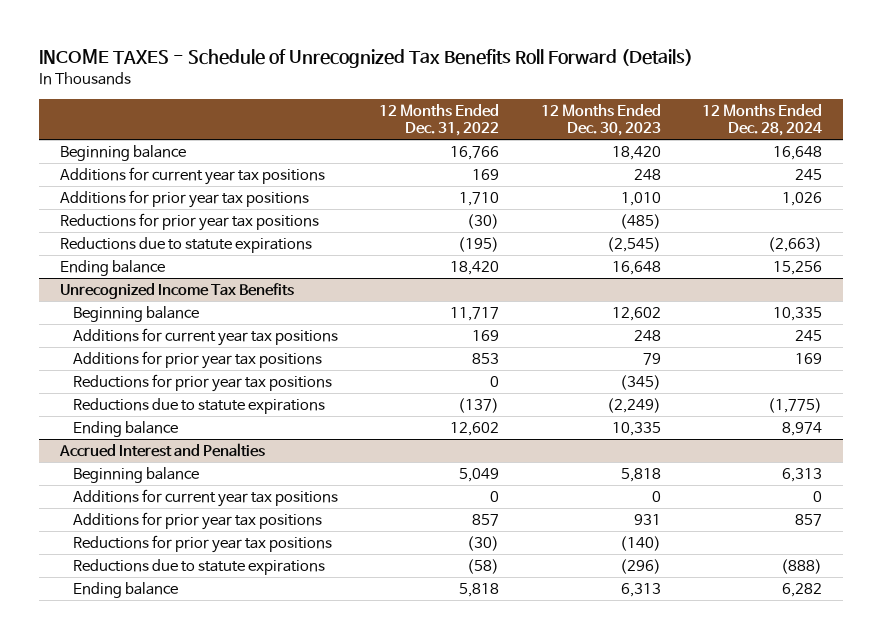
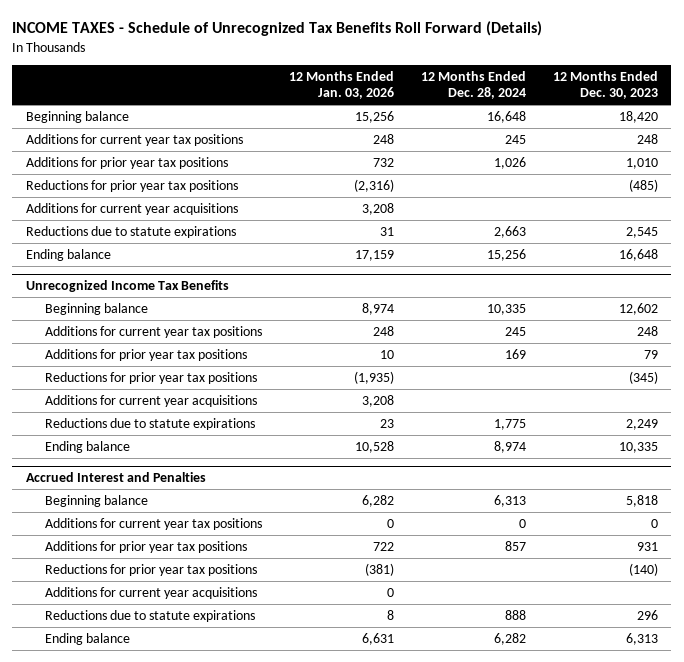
[379,103,500,137] 12 Months Ended Dec. 31, 2022 -> none
none -> [288,71,394,100] 12 Months Ended Jan. 03, 2026
none -> [25,202,238,215] Additions for current year acquisitions
[606,236,661,252] (2,545) -> [625,226,658,238] 2,545
[768,236,823,252] (2,663) -> [493,225,526,238] 2,663
none -> [44,394,257,407] Additions for current year acquisitions
[606,397,661,413] (2,249) -> [625,418,658,430] 2,249
[768,397,823,413] (1,775) -> [493,418,526,430] 1,775
none -> [44,586,257,599] Additions for current year acquisitions
[619,558,661,574] (296) -> [636,609,658,620] 296
[781,558,823,574] (888) -> [504,609,526,620] 888

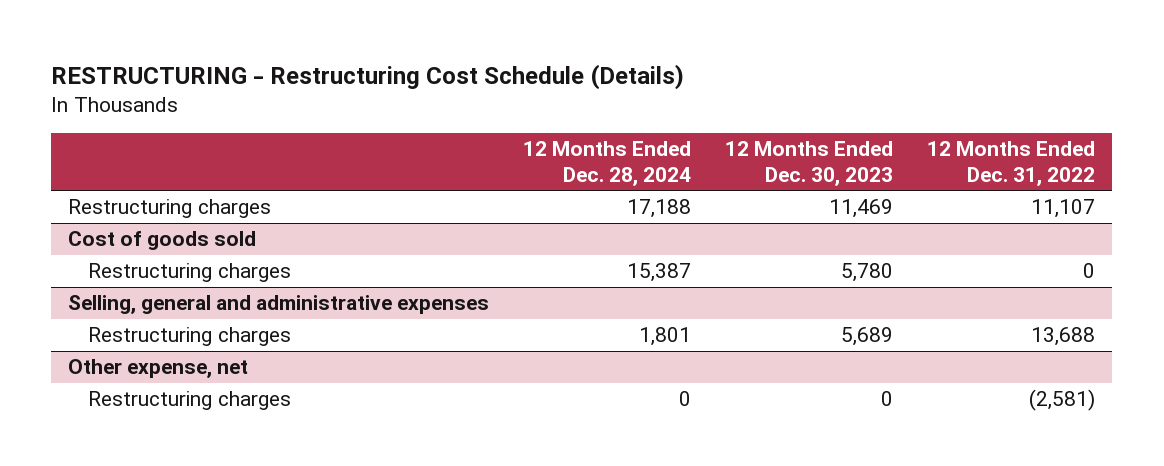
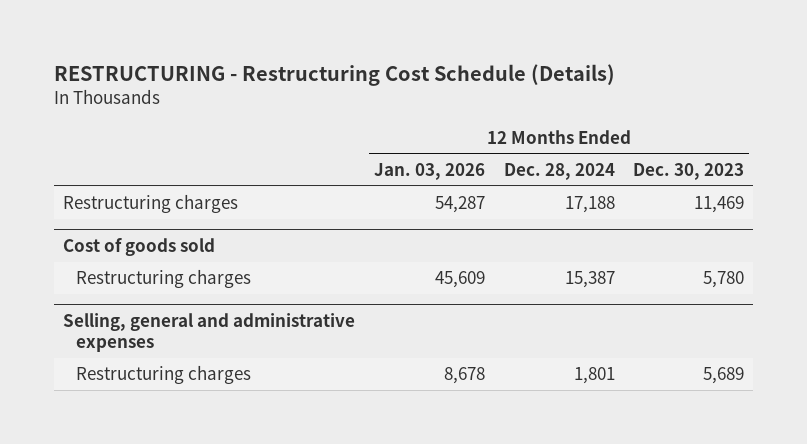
[927,140,1096,186] 12 Months Ended Dec. 31, 2022 -> none
none -> [373,162,485,180] Jan. 03, 2026
[68,359,249,379] Other expense, net -> none
[87,391,291,411] Restructuring charges -> none

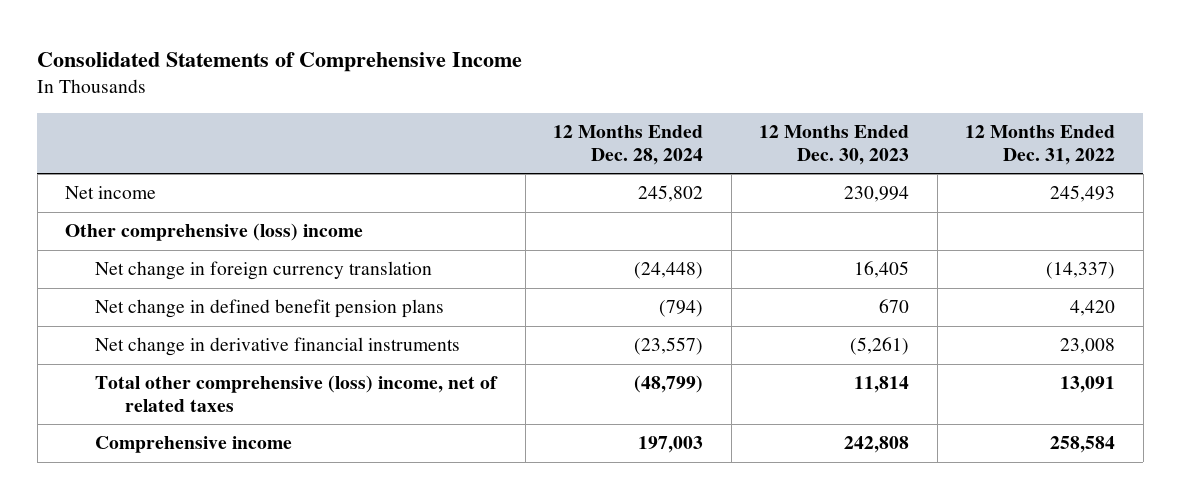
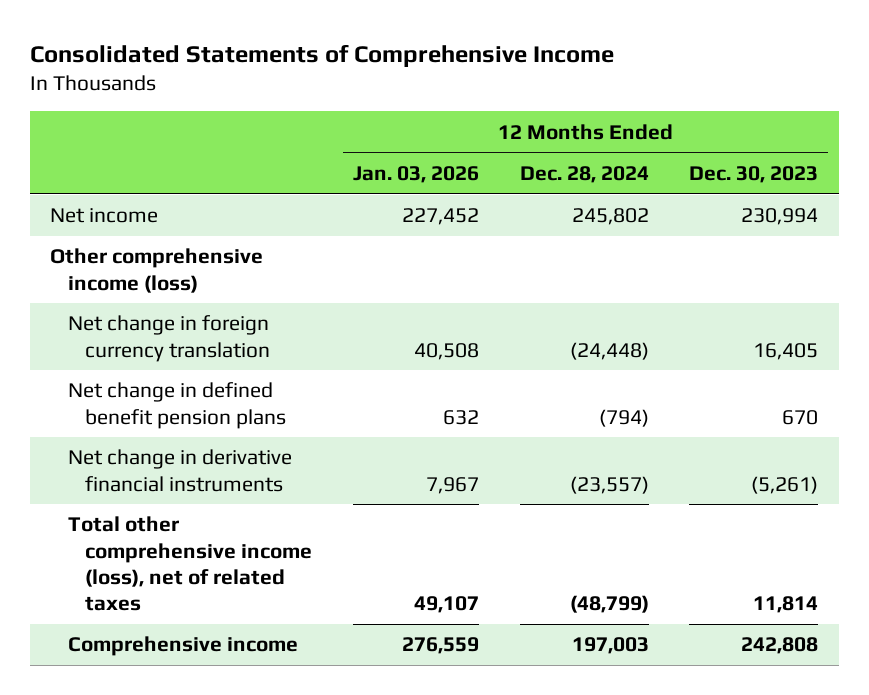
[965,124,1116,165] 12 Months Ended Dec. 31, 2022 -> none
none -> [352,165,479,183] Jan. 03, 2026
[65,223,364,242] Other comprehensive (loss) income -> [50,248,264,293] Other comprehensive income (loss)
[95,375,499,412] Total other comprehensive (loss) income, net of related taxes -> [67,516,313,611] Total other comprehensive income (loss), net of related taxes

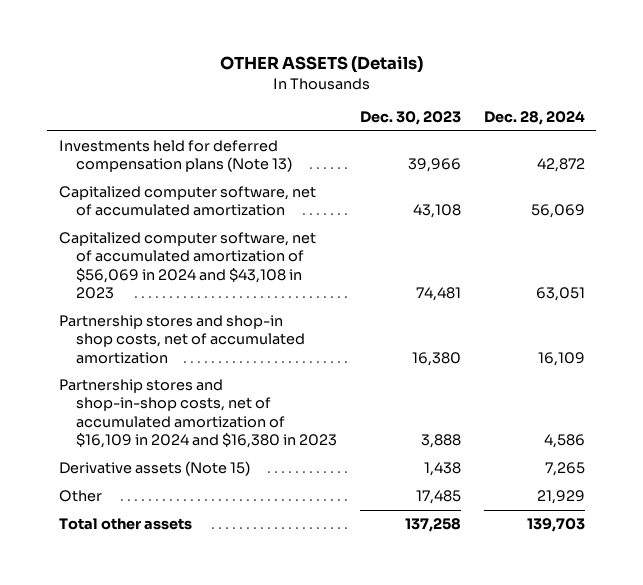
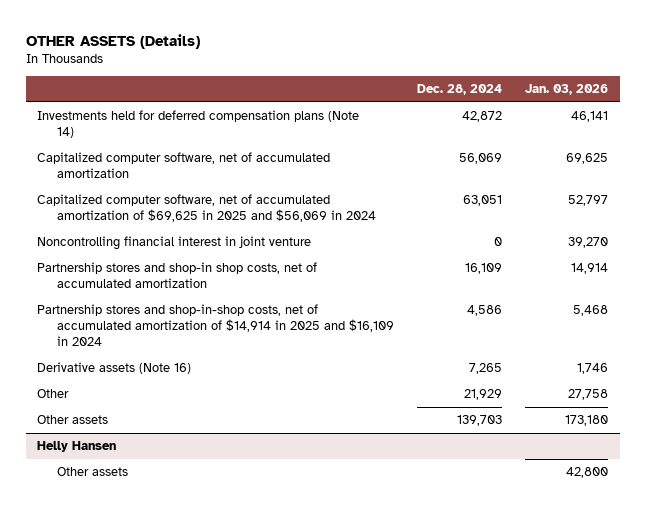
[359,110,461,125] Dec. 30, 2023 -> none
none -> [525,84,609,96] Jan. 03, 2026
[58,140,292,173] Investments held for deferred compensation plans (Note 13) -> [37,110,360,139] Investments held for deferred compensation plans (Note 14)
[58,232,316,299] Capitalized computer software, net of accumulated amortization of $56,069 in 2024 and $43,108 in 2023 -> [37,194,376,223] Capitalized computer software, net of accumulated amortization of $69,625 in 2025 and $56,069 in 2024
none -> [37,236,312,251] Noncontrolling financial interest in joint venture
[58,379,337,448] Partnership stores and shop-in-shop costs, net of accumulated amortization of $16,109 in 2024 and $16,380 in 2023 -> [37,304,394,347] Partnership stores and shop-in-shop costs, net of accumulated amortization of $14,914 in 2025 and $16,109 in 2024
[58,461,250,477] Derivative assets (Note 15) -> [37,362,192,375] Derivative assets (Note 16)
[58,518,192,531] Total other assets -> [37,415,109,425] Other assets
none -> [37,441,117,453] Helly Hansen
none -> [56,467,128,477] Other assets

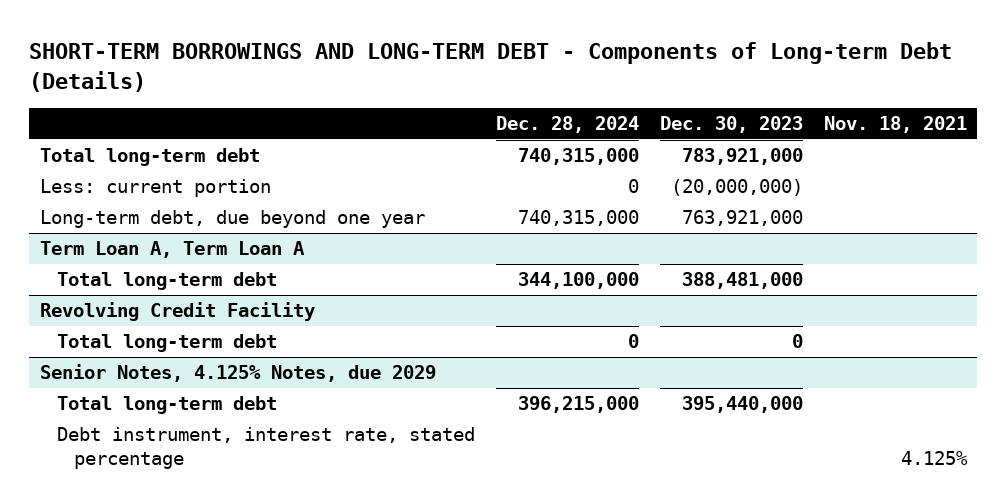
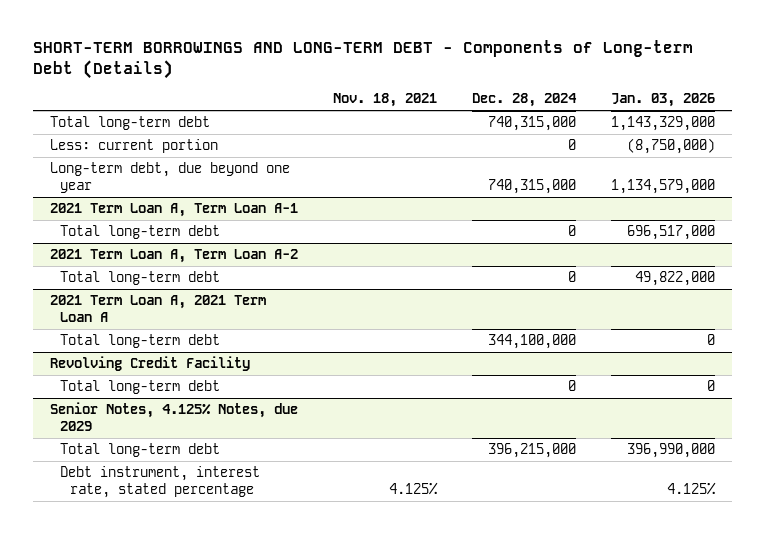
[659,116,803,134] Dec. 30, 2023 -> none
none -> [610,93,715,108] Jan. 03, 2026
none -> [49,203,298,218] 2021 Term Loan A, Term Loan A-1
none -> [59,225,220,240] Total long-term debt
none -> [49,249,298,264] 2021 Term Loan A, Term Loan A-2
none -> [59,271,220,286] Total long-term debt
[39,241,305,259] Term Loan A, Term Loan A -> [49,295,266,322] 2021 Term Loan A, 2021 Term Loan A

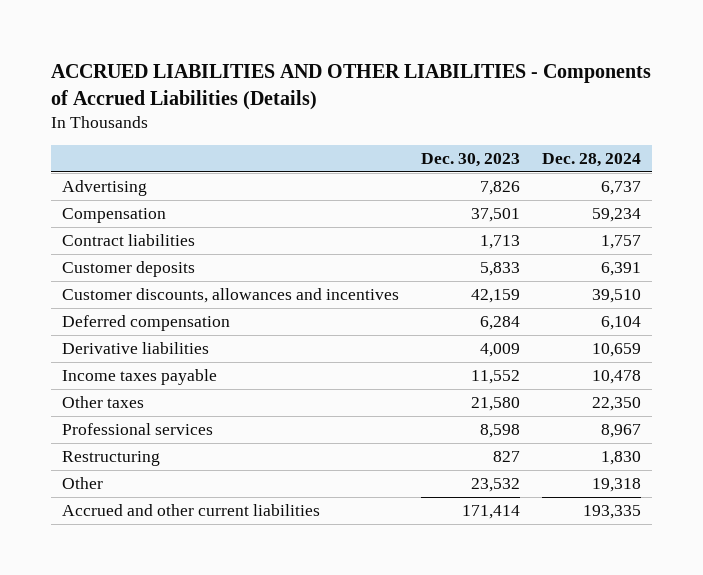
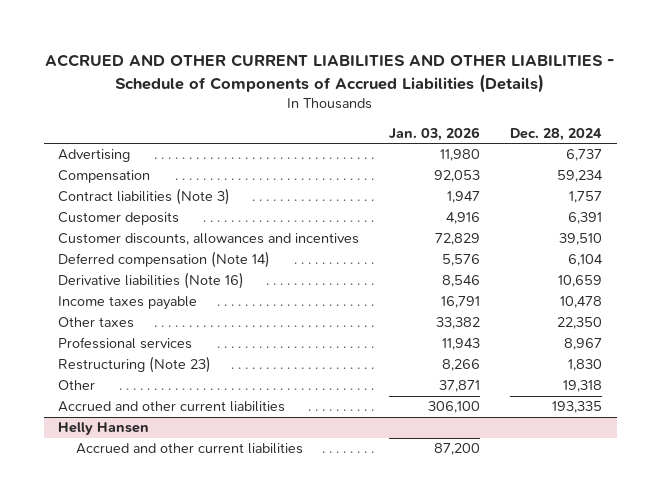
[51,63,652,110] ACCRUED LIABILITIES AND OTHER LIABILITIES - Components of Accrued Liabilities (Details) -> [45,54,615,93] ACCRUED AND OTHER CURRENT LIABILITIES AND OTHER LIABILITIES - Schedule of Components of Accrued Liabilities (Details)
[420,153,520,168] Dec. 30, 2023 -> none
none -> [389,127,481,142] Jan. 03, 2026
[62,233,196,246] Contract liabilities -> [58,188,231,206] Contract liabilities (Note 3)
[62,314,231,331] Deferred compensation -> [58,251,271,269] Deferred compensation (Note 14)
[62,341,210,354] Derivative liabilities -> [58,272,245,290] Derivative liabilities (Note 16)
[62,450,161,466] Restructuring -> [58,356,212,374] Restructuring (Note 23)
none -> [58,422,150,436] Helly Hansen
none -> [75,443,303,455] Accrued and other current liabilities

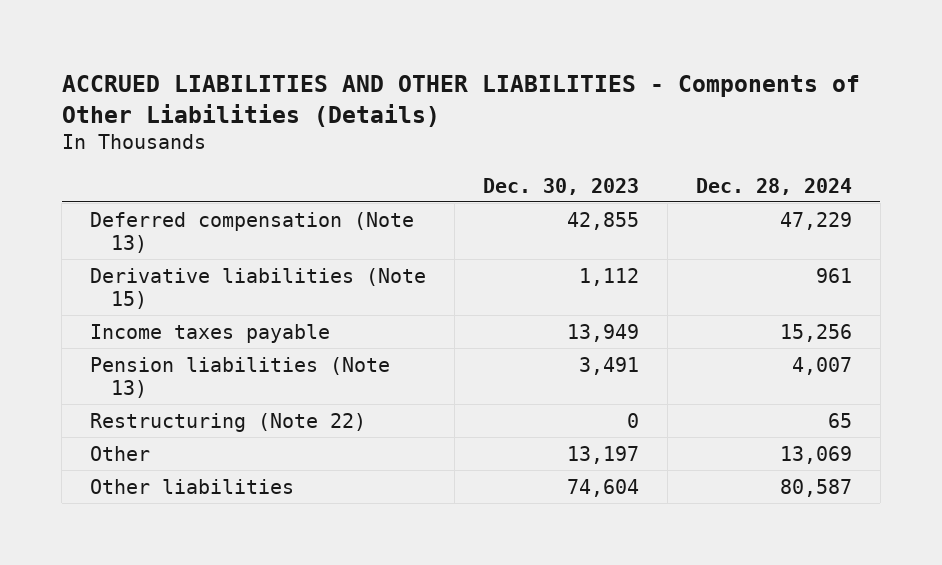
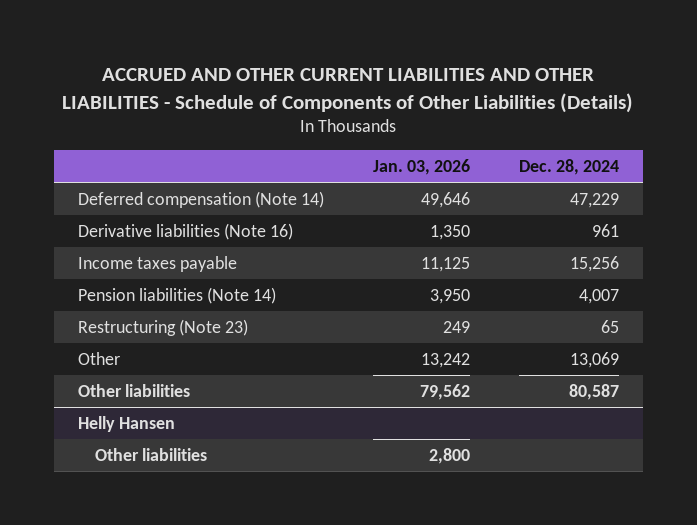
[61,75,860,127] ACCRUED LIABILITIES AND OTHER LIABILITIES - Components of Other Liabilities (Details) -> [62,68,634,113] ACCRUED AND OTHER CURRENT LIABILITIES AND OTHER LIABILITIES - Schedule of Components of Other Liabilities (Details)
[482,177,639,195] Dec. 30, 2023 -> none
none -> [372,158,470,175] Jan. 03, 2026
[89,211,414,253] Deferred compensation (Note 13) -> [78,190,325,208] Deferred compensation (Note 14)
[89,267,426,309] Derivative liabilities (Note 15) -> [78,222,294,240] Derivative liabilities (Note 16)
[89,356,390,398] Pension liabilities (Note 13) -> [78,286,277,304] Pension liabilities (Note 14)
[89,412,366,432] Restructuring (Note 22) -> [78,318,249,336] Restructuring (Note 23)
none -> [78,415,176,432] Helly Hansen
none -> [95,447,208,461] Other liabilities

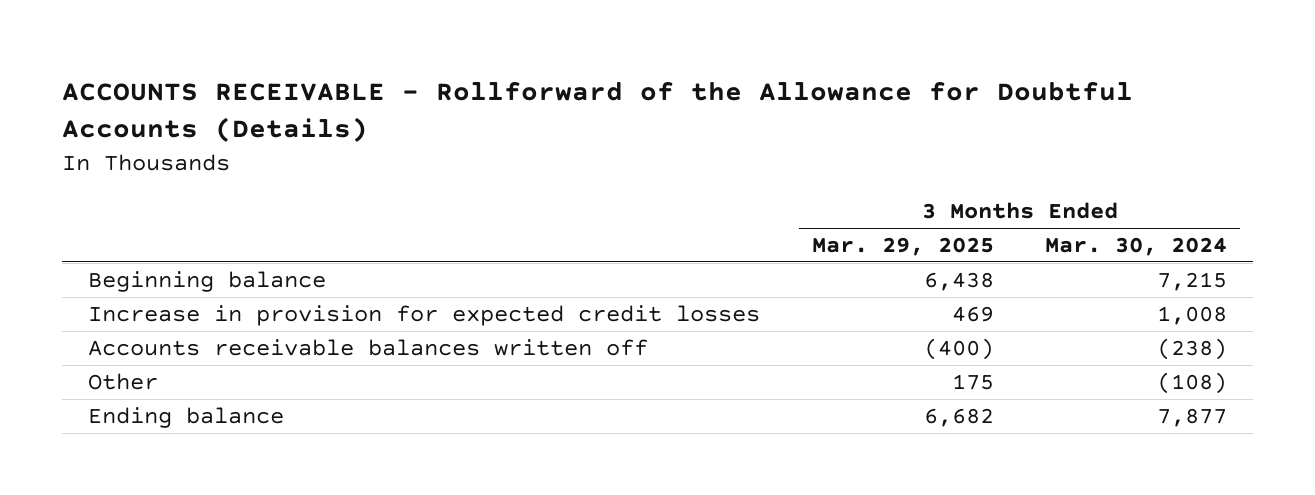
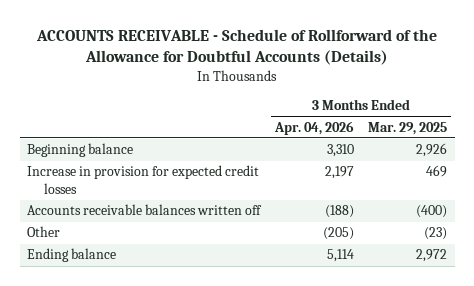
[62,81,1134,143] ACCOUNTS RECEIVABLE - Rollforward of the Allowance for Doubtful Accounts (Details) -> [36,28,438,66] ACCOUNTS RECEIVABLE - Schedule of Rollforward of the Allowance for Doubtful Accounts (Details)
[1045,237,1228,257] Mar. 30, 2024 -> none
none -> [273,120,354,135] Apr. 04, 2026
[923,272,994,292] 6,438 -> [416,143,448,158] 2,926
[951,374,994,391] 175 -> [424,227,448,241] (23)
[923,408,994,428] 6,682 -> [416,249,448,263] 2,972

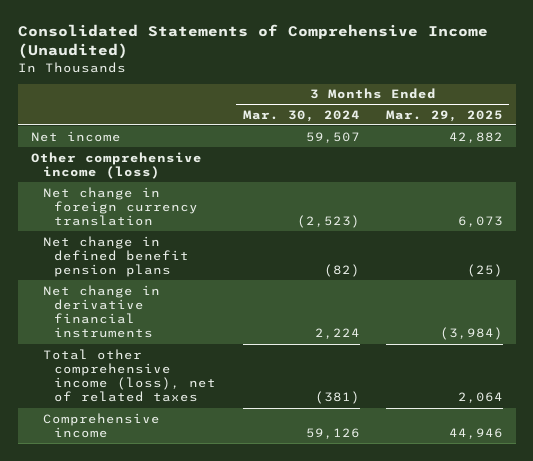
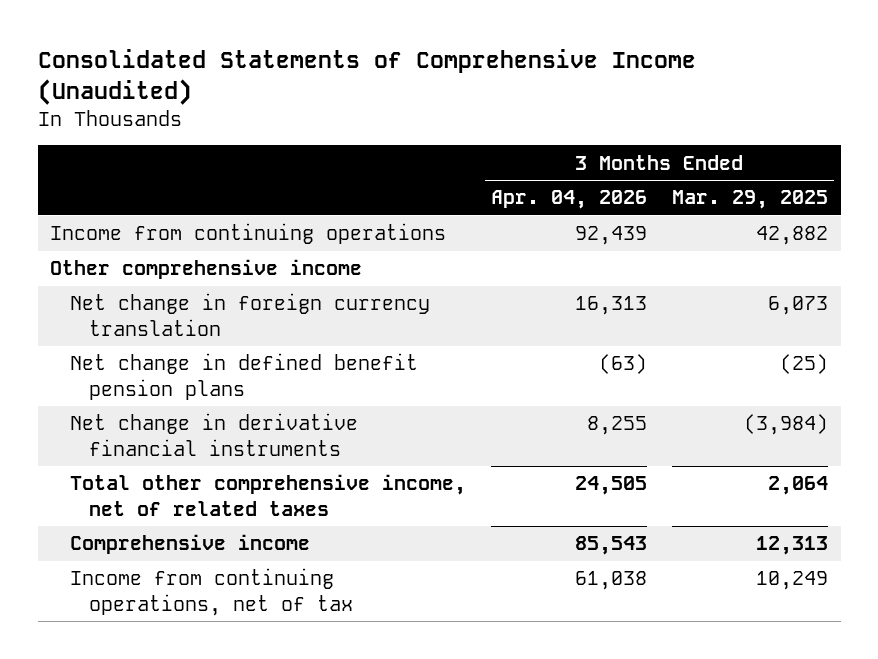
[242,109,360,122] Mar. 30, 2024 -> none
none -> [490,190,647,210] Apr. 04, 2026
[30,130,121,142] Net income -> [50,223,447,245] Income from continuing operations
[30,151,202,179] Other comprehensive income (loss) -> [50,259,363,280] Other comprehensive income
[42,348,217,403] Total other comprehensive income (loss), net of related taxes -> [69,474,466,516] Total other comprehensive income, net of related taxes
[448,427,503,439] 44,946 -> [756,536,829,556] 12,313
none -> [69,568,354,616] Income from continuing operations, net of tax

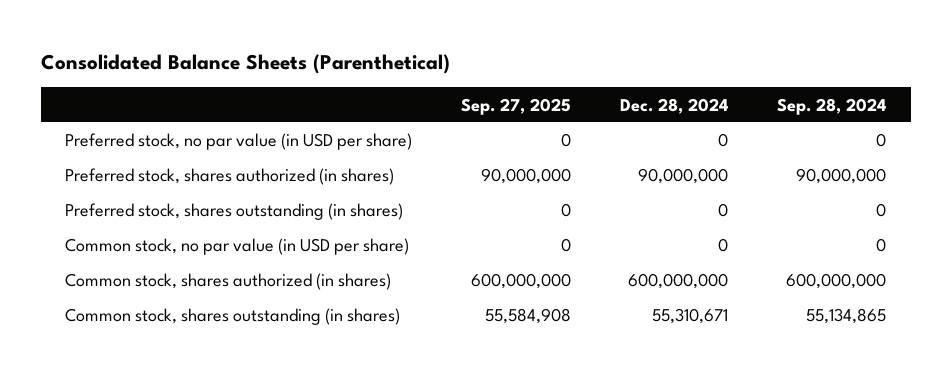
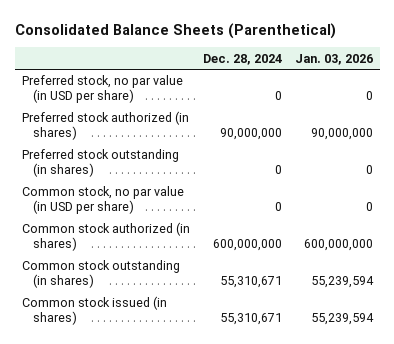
[461,97,572,115] Sep. 27, 2025 -> none
[777,97,887,115] Sep. 28, 2024 -> none
none -> [294,53,373,65] Jan. 03, 2026
[65,168,395,186] Preferred stock, shares authorized (in shares) -> [21,111,189,141] Preferred stock authorized (in shares)
[65,203,404,221] Preferred stock, shares outstanding (in shares) -> [21,149,179,178] Preferred stock outstanding (in shares)
[65,273,392,291] Common stock, shares authorized (in shares) -> [21,222,190,252] Common stock authorized (in shares)
[65,308,401,326] Common stock, shares outstanding (in shares) -> [21,260,180,289] Common stock outstanding (in shares)
none -> [21,296,167,326] Common stock issued (in shares)

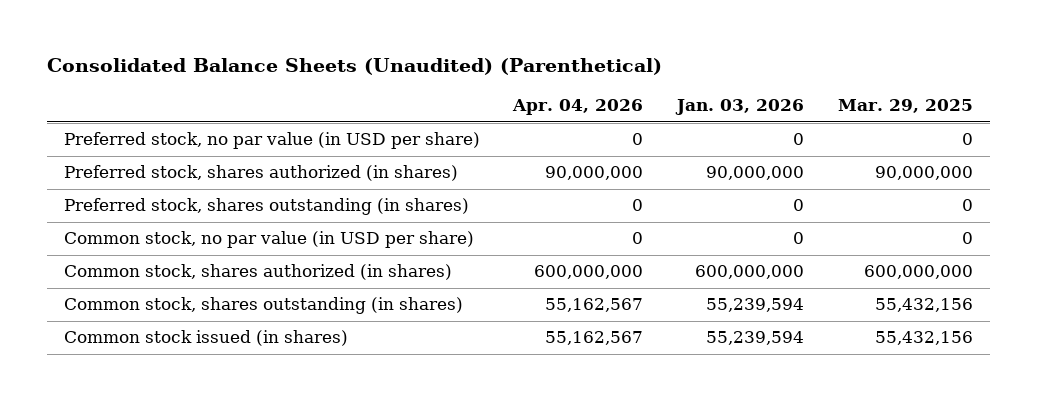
[14,22,336,39] Consolidated Balance Sheets (Parenthetical) -> [46,58,662,76] Consolidated Balance Sheets (Unaudited) (Parenthetical)
[202,53,282,65] Dec. 28, 2024 -> none
none -> [512,99,644,116] Apr. 04, 2026
none -> [838,99,974,114] Mar. 29, 2025
[21,111,189,141] Preferred stock authorized (in shares) -> [63,165,458,182] Preferred stock, shares authorized (in shares)
[21,149,179,178] Preferred stock outstanding (in shares) -> [63,198,469,216] Preferred stock, shares outstanding (in shares)
[21,222,190,252] Common stock authorized (in shares) -> [63,264,452,281] Common stock, shares authorized (in shares)
[21,260,180,289] Common stock outstanding (in shares) -> [63,297,463,315] Common stock, shares outstanding (in shares)

